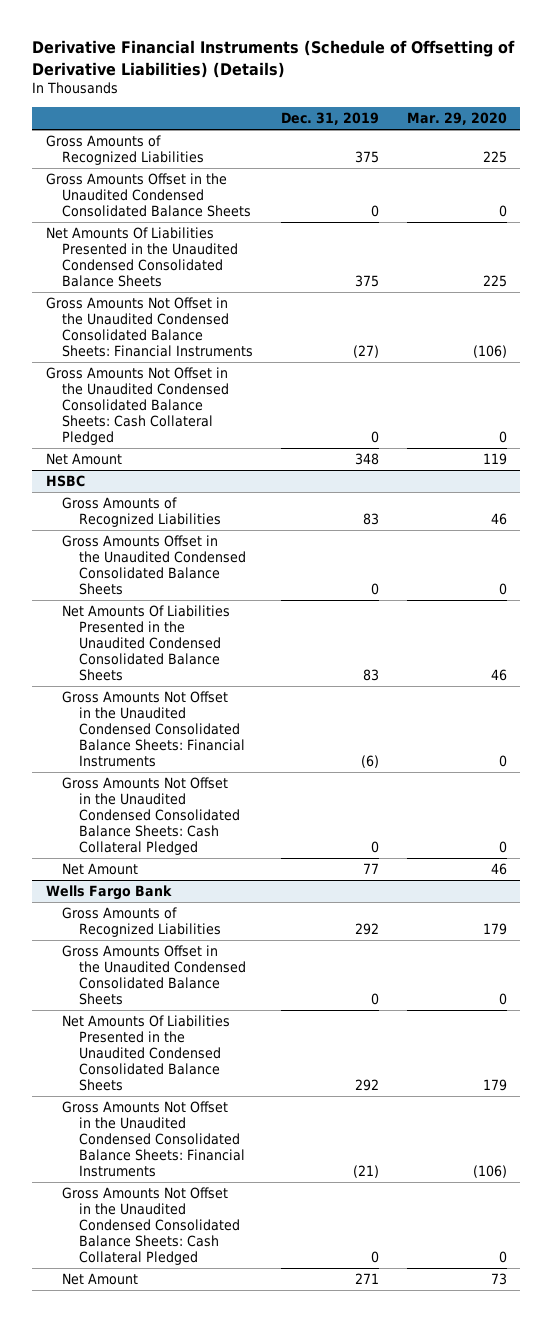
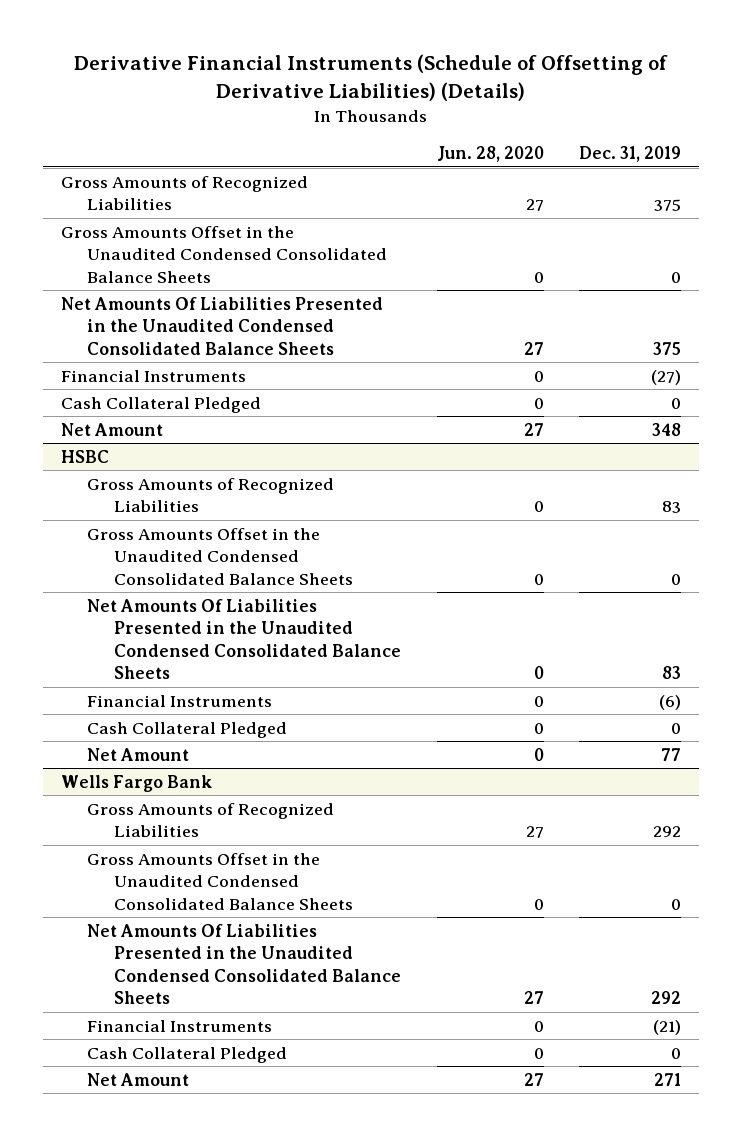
[406,112,507,126] Mar. 29, 2020 -> none
none -> [436,146,544,163] Jun. 28, 2020
[45,296,254,358] Gross Amounts Not Offset in the Unaudited Condensed Consolidated Balance Sheets: Financial Instruments -> [60,369,246,382] Financial Instruments
[45,366,230,446] Gross Amounts Not Offset in the Unaudited Condensed Consolidated Balance Sheets: Cash Collateral Pledged -> [60,396,261,413] Cash Collateral Pledged
[62,690,246,768] Gross Amounts Not Offset in the Unaudited Condensed Consolidated Balance Sheets: Financial Instruments -> [87,694,273,707] Financial Instruments
[62,776,241,856] Gross Amounts Not Offset in the Unaudited Condensed Consolidated Balance Sheets: Cash Collateral Pledged -> [87,721,288,738] Cash Collateral Pledged
[62,1100,246,1178] Gross Amounts Not Offset in the Unaudited Condensed Consolidated Balance Sheets: Financial Instruments -> [87,1019,273,1032] Financial Instruments
[62,1186,241,1266] Gross Amounts Not Offset in the Unaudited Condensed Consolidated Balance Sheets: Cash Collateral Pledged -> [87,1046,288,1063] Cash Collateral Pledged

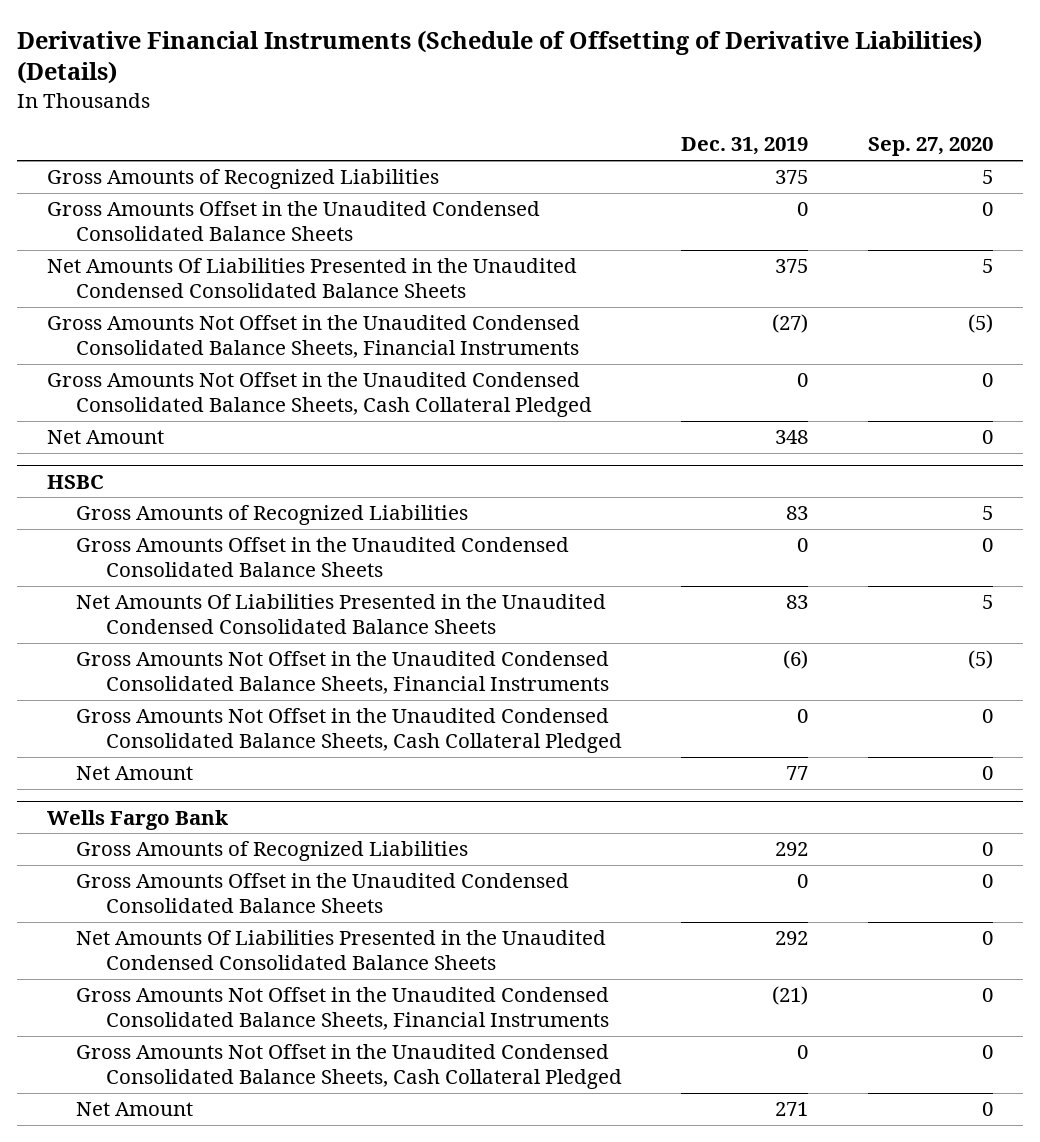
[436,146,544,163] Jun. 28, 2020 -> none
none -> [867,137,993,157] Sep. 27, 2020
[60,369,246,382] Financial Instruments -> [47,315,581,358] Gross Amounts Not Offset in the Unaudited Condensed Consolidated Balance Sheets, Financial Instruments
[60,396,261,413] Cash Collateral Pledged -> [47,372,593,417] Gross Amounts Not Offset in the Unaudited Condensed Consolidated Balance Sheets, Cash Collateral Pledged
[87,694,273,707] Financial Instruments -> [76,651,610,694] Gross Amounts Not Offset in the Unaudited Condensed Consolidated Balance Sheets, Financial Instruments
[87,721,288,738] Cash Collateral Pledged -> [76,708,622,753] Gross Amounts Not Offset in the Unaudited Condensed Consolidated Balance Sheets, Cash Collateral Pledged
[87,1019,273,1032] Financial Instruments -> [76,987,610,1030] Gross Amounts Not Offset in the Unaudited Condensed Consolidated Balance Sheets, Financial Instruments
[87,1046,288,1063] Cash Collateral Pledged -> [76,1044,622,1089] Gross Amounts Not Offset in the Unaudited Condensed Consolidated Balance Sheets, Cash Collateral Pledged

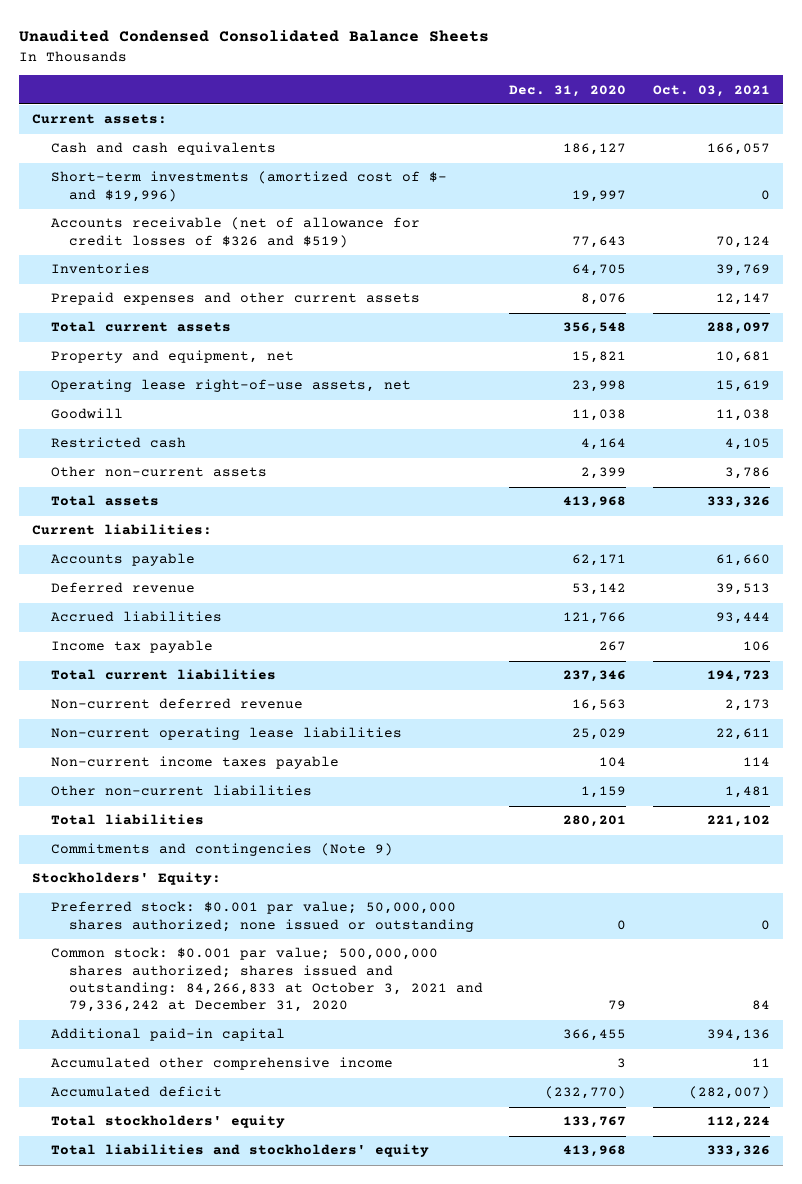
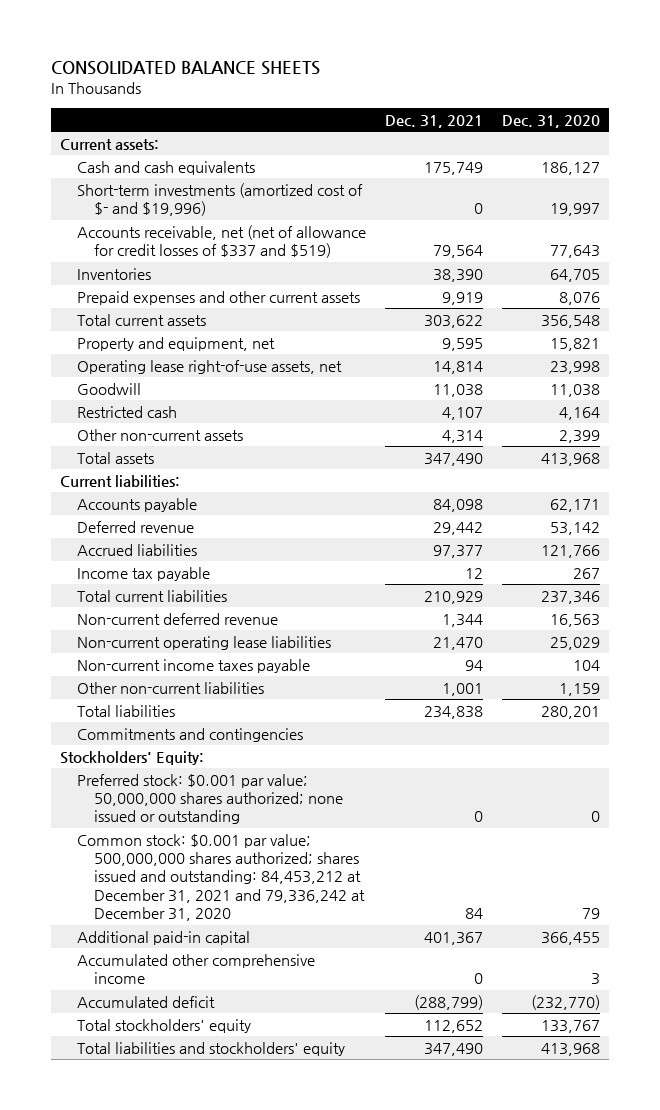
[18,30,489,43] Unaudited Condensed Consolidated Balance Sheets -> [50,61,320,76] CONSOLIDATED BALANCE SHEETS
[652,84,770,97] Oct. 03, 2021 -> none
none -> [385,114,484,128] Dec. 31, 2021
[50,217,420,248] Accounts receivable (net of allowance for credit losses of $326 and $519) -> [77,224,367,259] Accounts receivable, net (net of allowance for credit losses of $337 and $519)
[50,843,393,857] Commitments and contingencies (Note 9) -> [77,727,304,742] Commitments and contingencies
[50,947,484,1013] Common stock: $0.001 par value; 500,000,000 shares authorized; shares issued and outstanding: 84,266,833 at October 3, 2021 and 79,336,242 at December 31, 2020 -> [77,833,366,921] Common stock: $0.001 par value; 500,000,000 shares authorized; shares issued and outstanding: 84,453,212 at December 31, 2021 and 79,336,242 at December 31, 2020

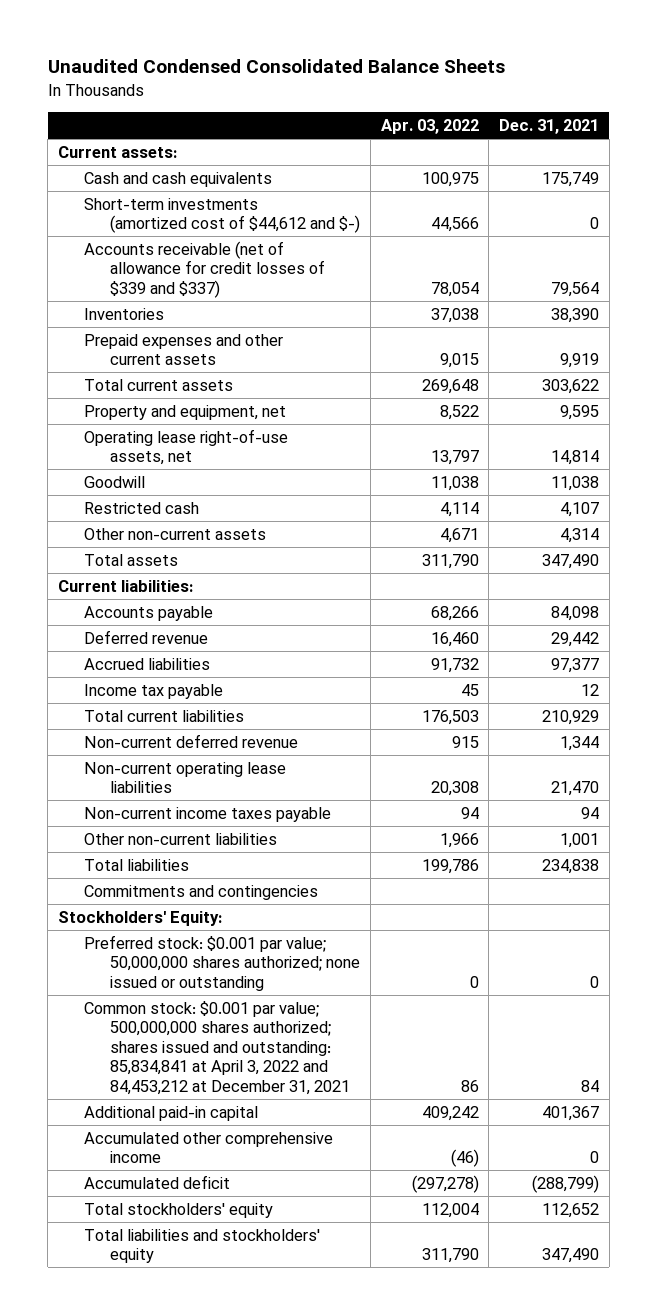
[50,61,320,76] CONSOLIDATED BALANCE SHEETS -> [47,59,505,74] Unaudited Condensed Consolidated Balance Sheets
[502,114,601,128] Dec. 31, 2020 -> none
none -> [380,119,479,135] Apr. 03, 2022
[77,182,364,217] Short-term investments (amortized cost of $- and $19,996) -> [84,197,361,234] Short-term investments (amortized cost of $44,612 and $-)
[77,224,367,259] Accounts receivable, net (net of allowance for credit losses of $337 and $519) -> [84,240,326,298] Accounts receivable (net of allowance for credit losses of $339 and $337)
[77,833,366,921] Common stock: $0.001 par value; 500,000,000 shares authorized; shares issued and outstanding: 84,453,212 at December 31, 2021 and 79,336,242 at December 31, 2020 -> [84,1000,351,1095] Common stock: $0.001 par value; 500,000,000 shares authorized; shares issued and outstanding: 85,834,841 at April 3, 2022 and 84,453,212 at December 31, 2021

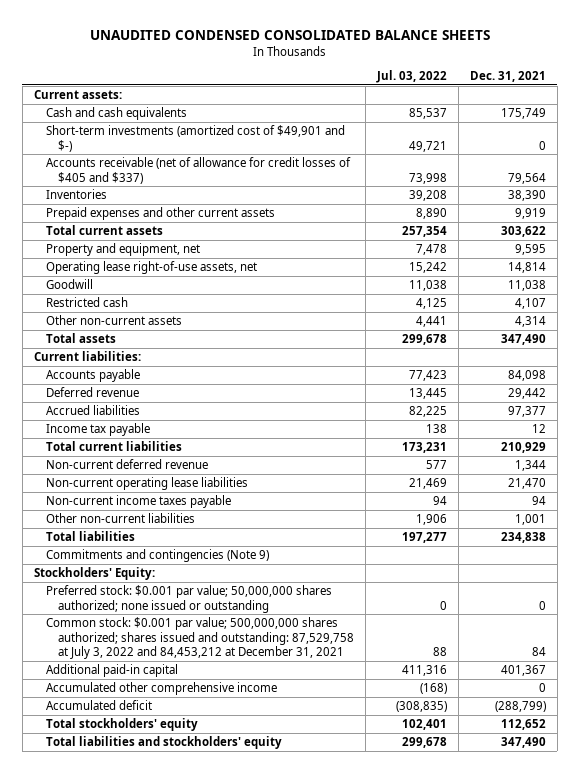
[47,59,505,74] Unaudited Condensed Consolidated Balance Sheets -> [89,29,490,40] UNAUDITED CONDENSED CONSOLIDATED BALANCE SHEETS
[380,119,479,135] Apr. 03, 2022 -> none
none -> [375,70,447,84] Jul. 03, 2022
[84,197,361,234] Short-term investments (amortized cost of $44,612 and $-) -> [45,125,345,152] Short-term investments (amortized cost of $49,901 and $-)
[84,240,326,298] Accounts receivable (net of allowance for credit losses of $339 and $337) -> [45,157,351,184] Accounts receivable (net of allowance for credit losses of $405 and $337)
[84,884,319,900] Commitments and contingencies -> [45,549,269,563] Commitments and contingencies (Note 9)
[84,1000,351,1095] Common stock: $0.001 par value; 500,000,000 shares authorized; shares issued and outstanding: 85,834,841 at April 3, 2022 and 84,453,212 at December 31, 2021 -> [45,617,355,660] Common stock: $0.001 par value; 500,000,000 shares authorized; shares issued and outstanding: 87,529,758 at July 3, 2022 and 84,453,212 at December 31, 2021

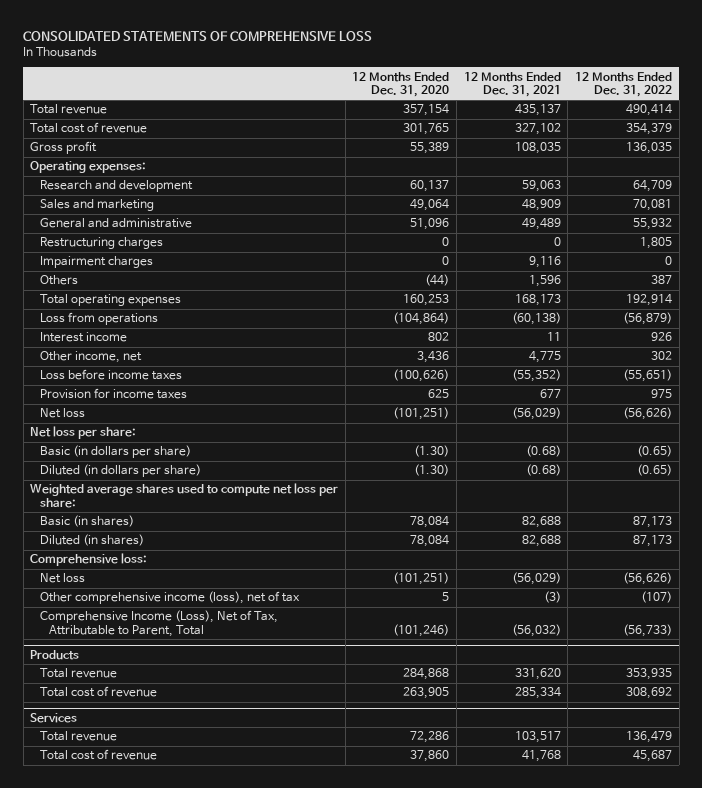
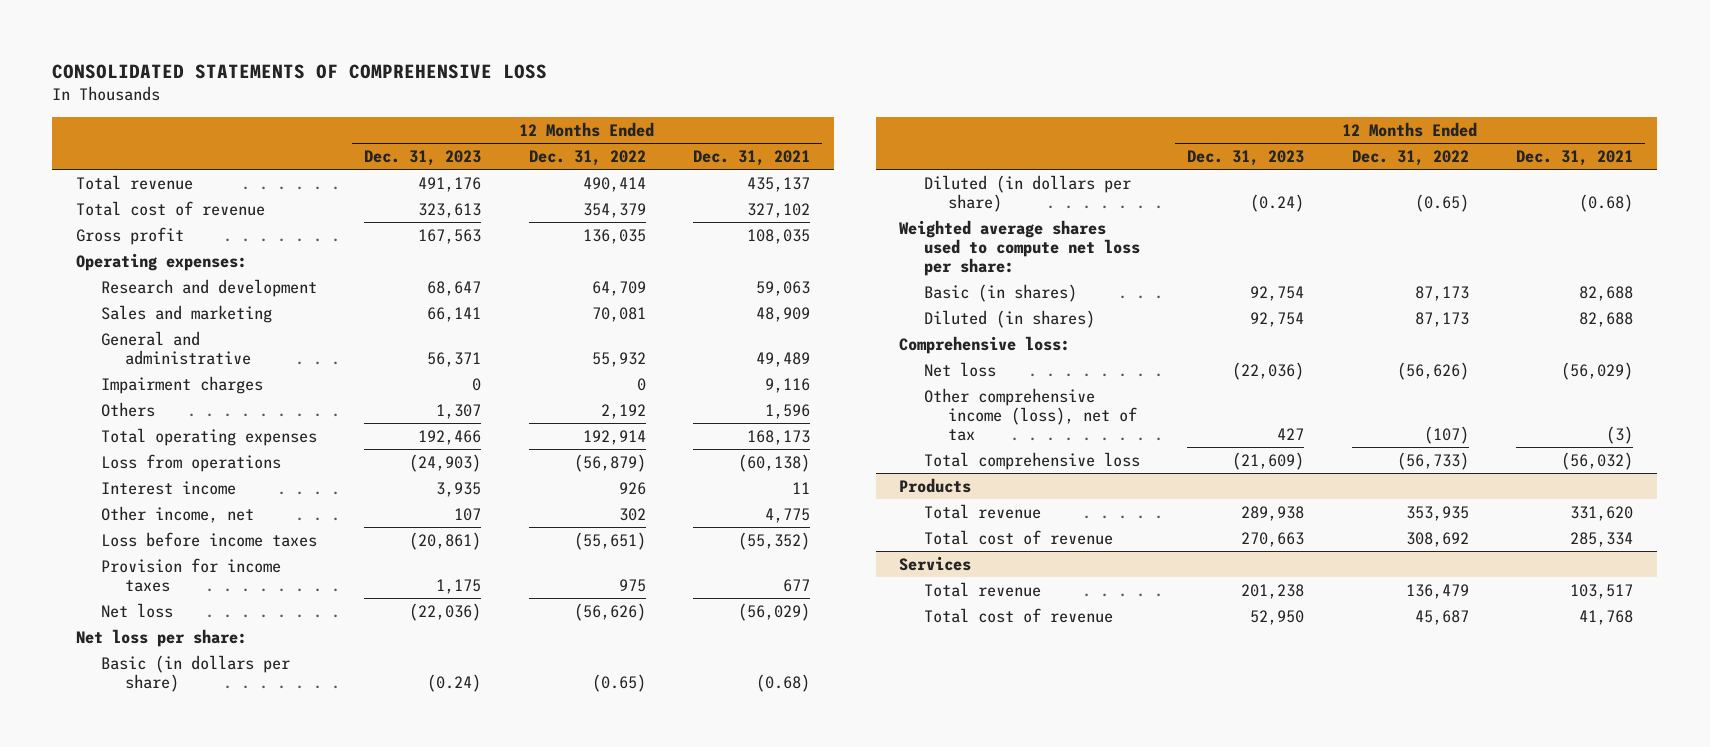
[352,71,450,98] 12 Months Ended Dec. 31, 2020 -> none
none -> [364,149,482,166] Dec. 31, 2023
[39,237,163,250] Restructuring charges -> none
[651,275,673,285] 387 -> [600,403,646,419] 2,192
[39,610,278,637] Comprehensive Income (Loss), Net of Tax, Attributable to Parent, Total -> [923,451,1140,470] Total comprehensive loss

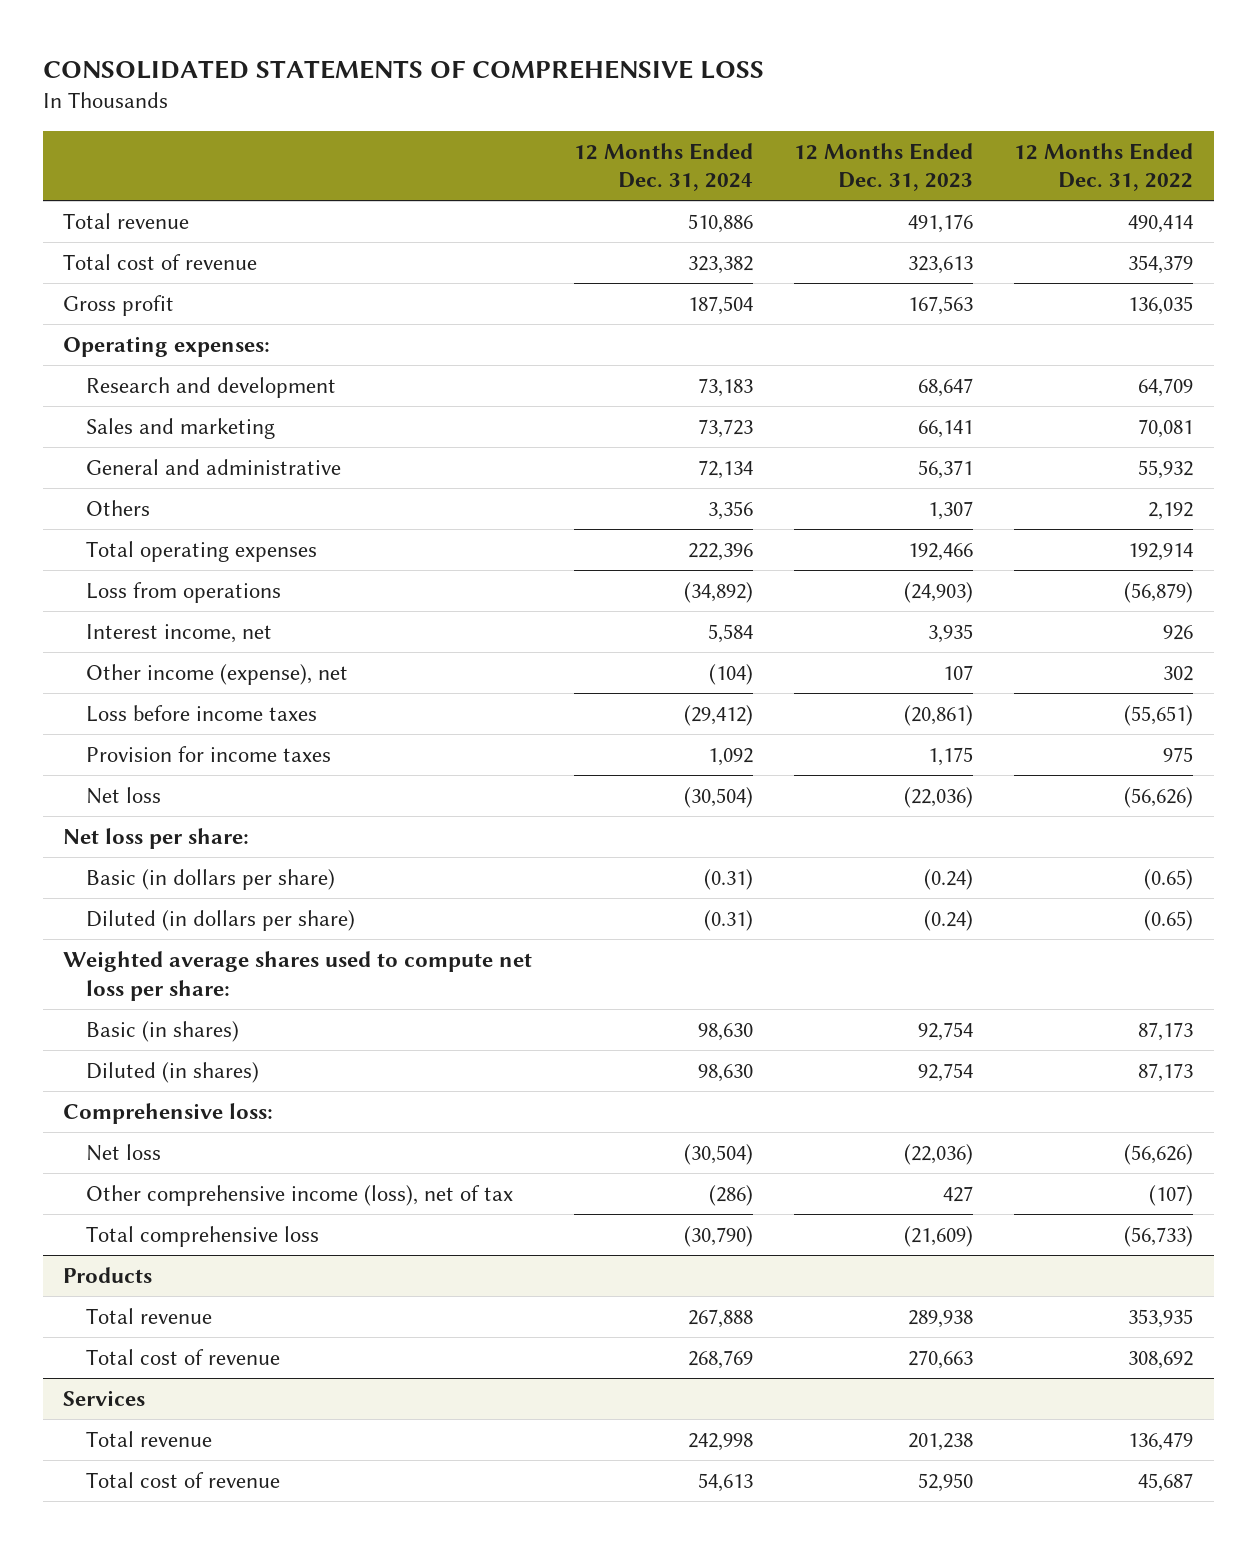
[693,149,811,166] Dec. 31, 2021 -> none
none -> [573,142,753,192] 12 Months Ended Dec. 31, 2024
[100,375,263,394] Impairment charges -> none
[100,480,236,495] Interest income -> [85,623,272,643] Interest income, net
[100,505,254,523] Other income, net -> [85,663,348,685] Other income (expense), net

